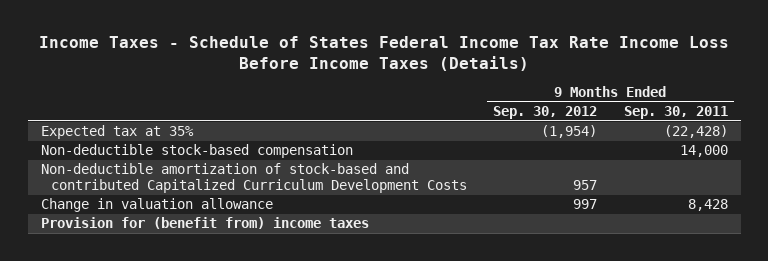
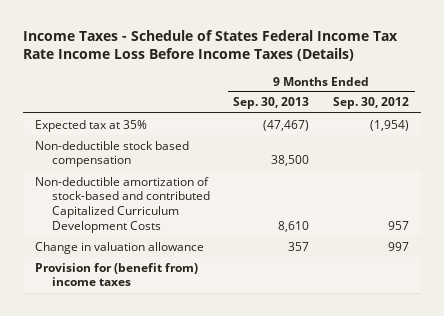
[623,106,728,120] Sep. 30, 2011 -> none
none -> [233,97,310,110] Sep. 30, 2013
[40,144,353,159] Non-deductible stock-based compensation -> [34,140,189,168] Non-deductible stock based compensation

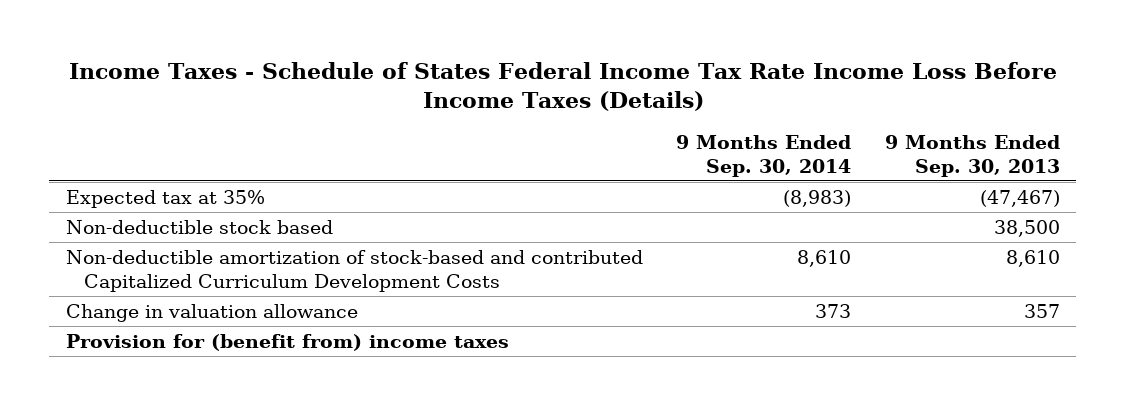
[332,97,409,110] Sep. 30, 2012 -> none
none -> [676,135,852,177] 9 Months Ended Sep. 30, 2014
[34,140,189,168] Non-deductible stock based compensation -> [65,219,333,234] Non-deductible stock based

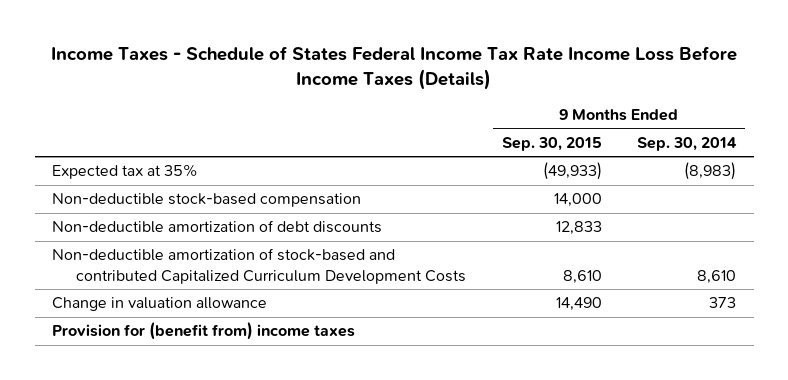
[884,135,1060,177] 9 Months Ended Sep. 30, 2013 -> none
none -> [501,136,602,151] Sep. 30, 2015
[65,219,333,234] Non-deductible stock based -> [52,193,362,208] Non-deductible stock-based compensation
none -> [52,220,383,234] Non-deductible amortization of debt discounts

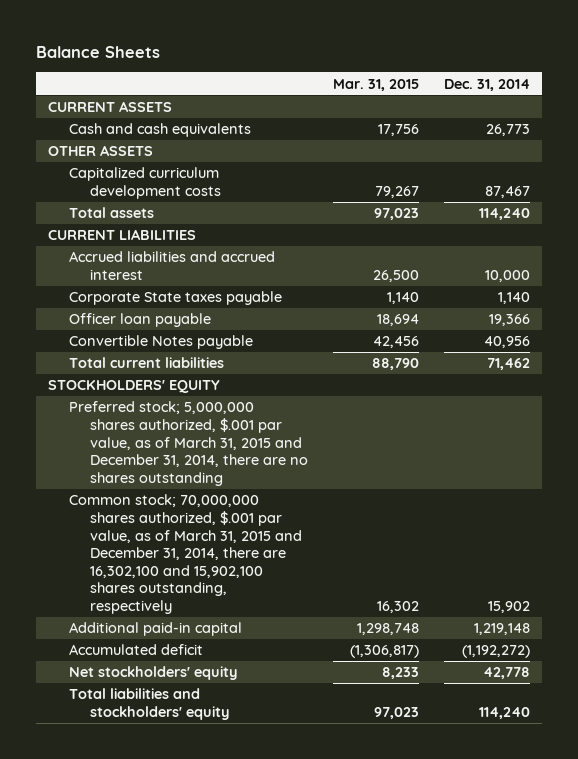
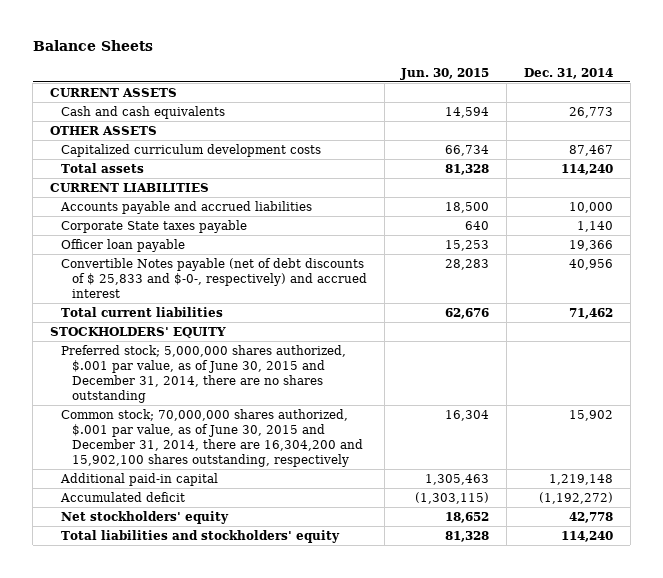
[332,78,419,91] Mar. 31, 2015 -> none
none -> [400,67,490,80] Jun. 30, 2015
[68,251,275,280] Accrued liabilities and accrued interest -> [59,200,312,214] Accounts payable and accrued liabilities
[68,335,253,350] Convertible Notes payable -> [60,257,367,299] Convertible Notes payable (net of debt discounts of $ 25,833 and $-0-, respectively) and accrued interest
[68,401,308,486] Preferred stock; 5,000,000 shares authorized, $.001 par value, as of March 31, 2015 and December 31, 2014, there are no shares outstanding -> [60,344,346,404] Preferred stock; 5,000,000 shares authorized, $.001 par value, as of June 30, 2015 and December 31, 2014, there are no shares outstanding
[68,494,302,614] Common stock; 70,000,000 shares authorized, $.001 par value, as of March 31, 2015 and December 31, 2014, there are 16,302,100 and 15,902,100 shares outstanding, respectively -> [60,408,363,468] Common stock; 70,000,000 shares authorized, $.001 par value, as of June 30, 2015 and December 31, 2014, there are 16,304,200 and 15,902,100 shares outstanding, respectively

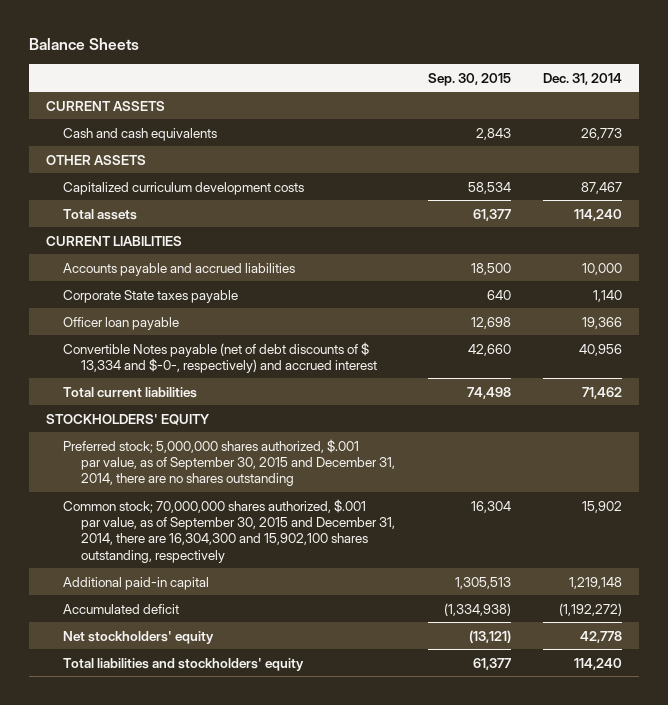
[400,67,490,80] Jun. 30, 2015 -> none
none -> [427,72,511,86] Sep. 30, 2015
[60,257,367,299] Convertible Notes payable (net of debt discounts of $ 25,833 and $-0-, respectively) and accrued interest -> [63,341,378,373] Convertible Notes payable (net of debt discounts of $ 13,334 and $-0-, respectively) and accrued interest
[60,344,346,404] Preferred stock; 5,000,000 shares authorized, $.001 par value, as of June 30, 2015 and December 31, 2014, there are no shares outstanding -> [63,438,396,487] Preferred stock; 5,000,000 shares authorized, $.001 par value, as of September 30, 2015 and December 31, 2014, there are no shares outstanding
[60,408,363,468] Common stock; 70,000,000 shares authorized, $.001 par value, as of June 30, 2015 and December 31, 2014, there are 16,304,200 and 15,902,100 shares outstanding, respectively -> [63,498,396,563] Common stock; 70,000,000 shares authorized, $.001 par value, as of September 30, 2015 and December 31, 2014, there are 16,304,300 and 15,902,100 shares outstanding, respectively

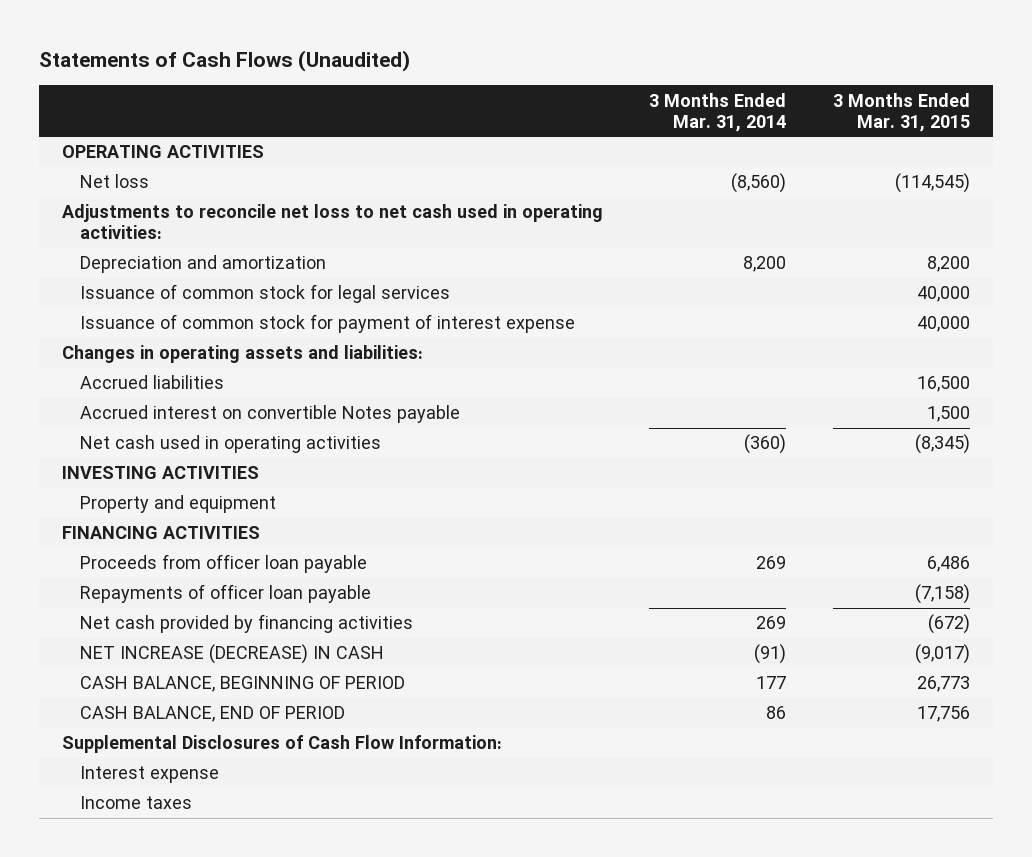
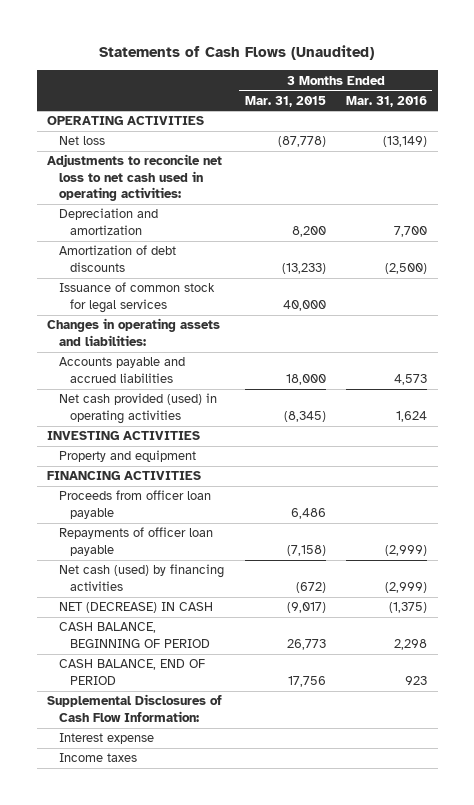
[649,92,787,132] 3 Months Ended Mar. 31, 2014 -> none
none -> [346,95,428,107] Mar. 31, 2016
[894,173,970,194] (114,545) -> [277,136,326,148] (87,778)
none -> [58,245,176,272] Amortization of debt discounts
[79,314,575,334] Issuance of common stock for payment of interest expense -> none
[79,375,224,390] Accrued liabilities -> none
[79,405,460,424] Accrued interest on convertible Notes payable -> none
none -> [58,357,185,383] Accounts payable and accrued liabilities
[79,435,381,454] Net cash used in operating activities -> [58,393,217,424] Net cash provided (used) in operating activities
[79,614,413,634] Net cash provided by financing activities -> [58,564,224,591] Net cash (used) by financing activities
[79,644,384,665] NET INCREASE (DECREASE) IN CASH -> [58,602,213,614] NET (DECREASE) IN CASH

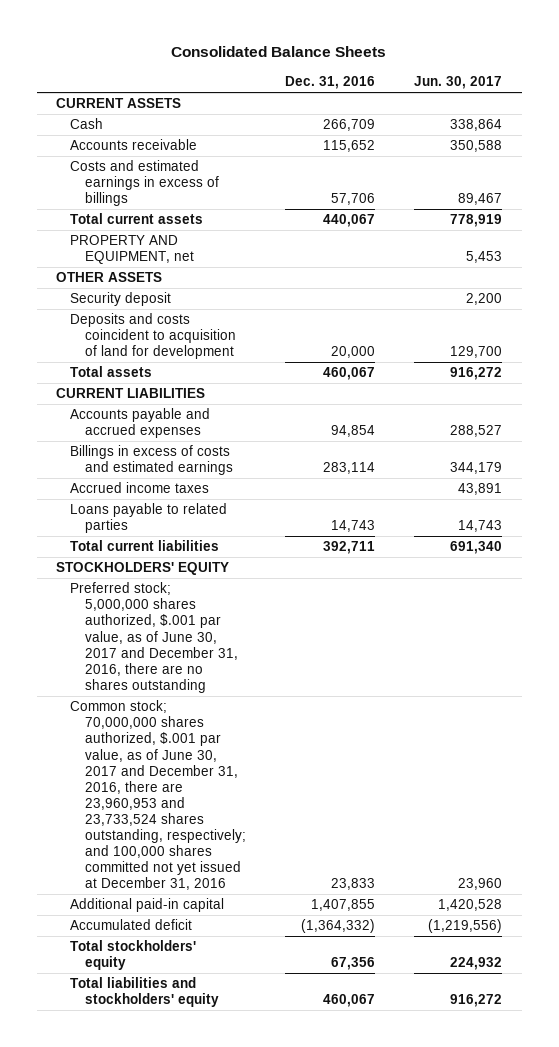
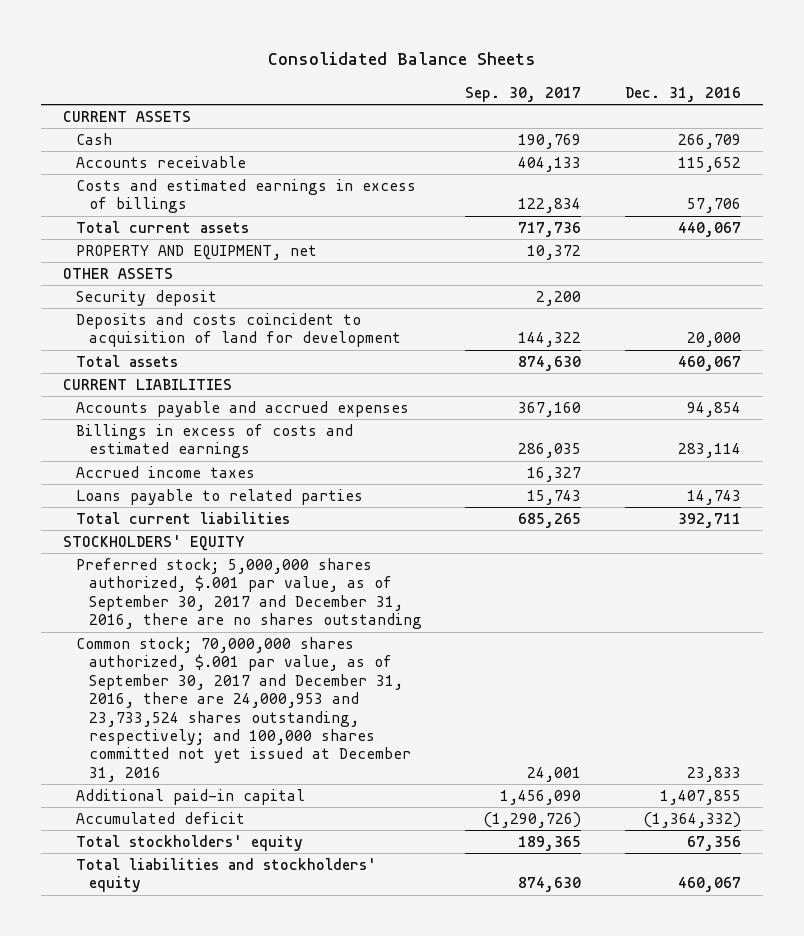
[414,76,503,90] Jun. 30, 2017 -> none
none -> [465,86,582,102] Sep. 30, 2017
[70,582,238,693] Preferred stock; 5,000,000 shares authorized, $.001 par value, as of June 30, 2017 and December 31, 2016, there are no shares outstanding -> [75,558,422,630] Preferred stock; 5,000,000 shares authorized, $.001 par value, as of September 30, 2017 and December 31, 2016, there are no shares outstanding
[70,700,246,891] Common stock; 70,000,000 shares authorized, $.001 par value, as of June 30, 2017 and December 31, 2016, there are 23,960,953 and 23,733,524 shares outstanding, respectively; and 100,000 shares committed not yet issued at December 31, 2016 -> [75,637,411,782] Common stock; 70,000,000 shares authorized, $.001 par value, as of September 30, 2017 and December 31, 2016, there are 24,000,953 and 23,733,524 shares outstanding, respectively; and 100,000 shares committed not yet issued at December 31, 2016

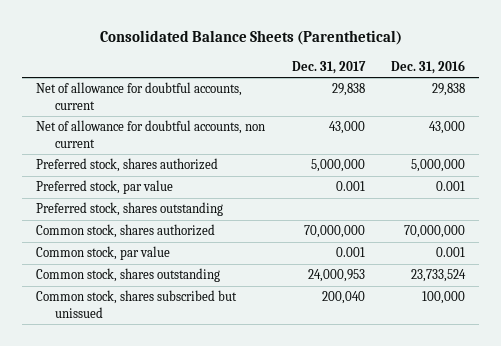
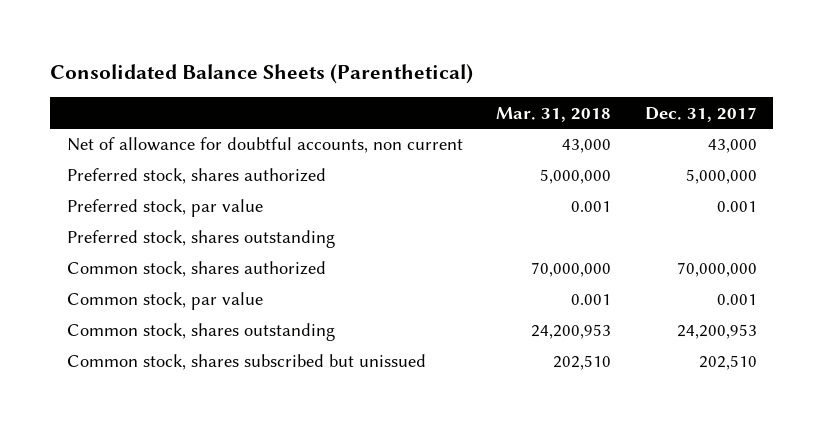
[391,59,466,74] Dec. 31, 2016 -> none
none -> [496,106,612,122] Mar. 31, 2018
[35,82,242,110] Net of allowance for doubtful accounts, current -> none
[307,269,365,283] 24,000,953 -> [676,324,757,340] 24,200,953
[321,291,365,305] 200,040 -> [698,355,757,371] 202,510

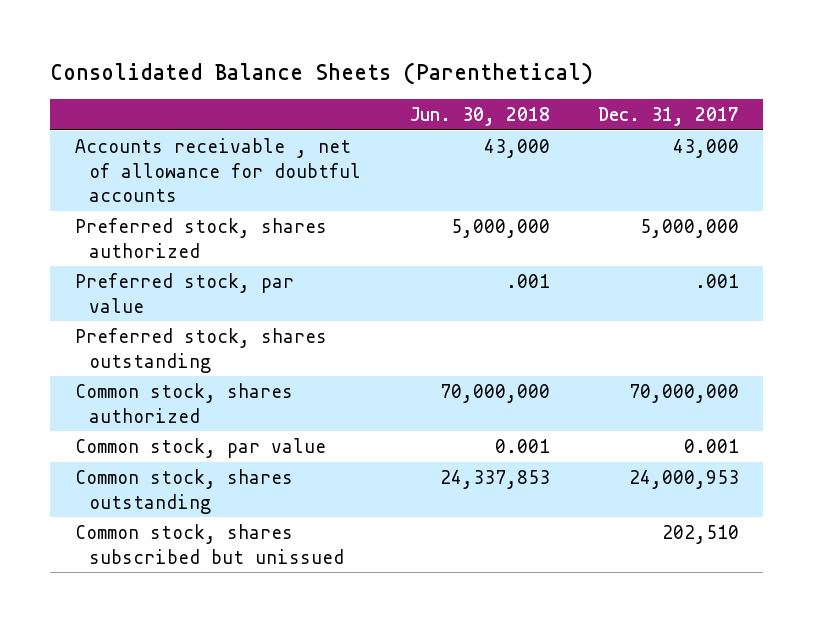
[496,106,612,122] Mar. 31, 2018 -> none
none -> [409,106,550,126] Jun. 30, 2018
[67,137,464,154] Net of allowance for doubtful accounts, non current -> [74,137,362,203] Accounts receivable , net of allowance for doubtful accounts
[716,201,757,213] 0.001 -> [695,273,740,288] .001
[676,324,757,340] 24,200,953 -> [629,469,740,489] 24,000,953

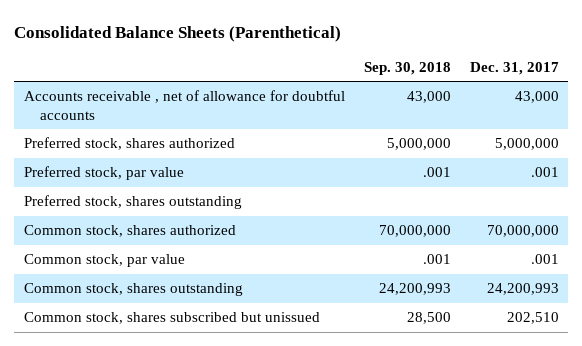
[409,106,550,126] Jun. 30, 2018 -> none
none -> [363,61,451,75] Sep. 30, 2018
[684,438,740,453] 0.001 -> [530,254,559,265] .001
[629,469,740,489] 24,000,953 -> [486,283,559,296] 24,200,993

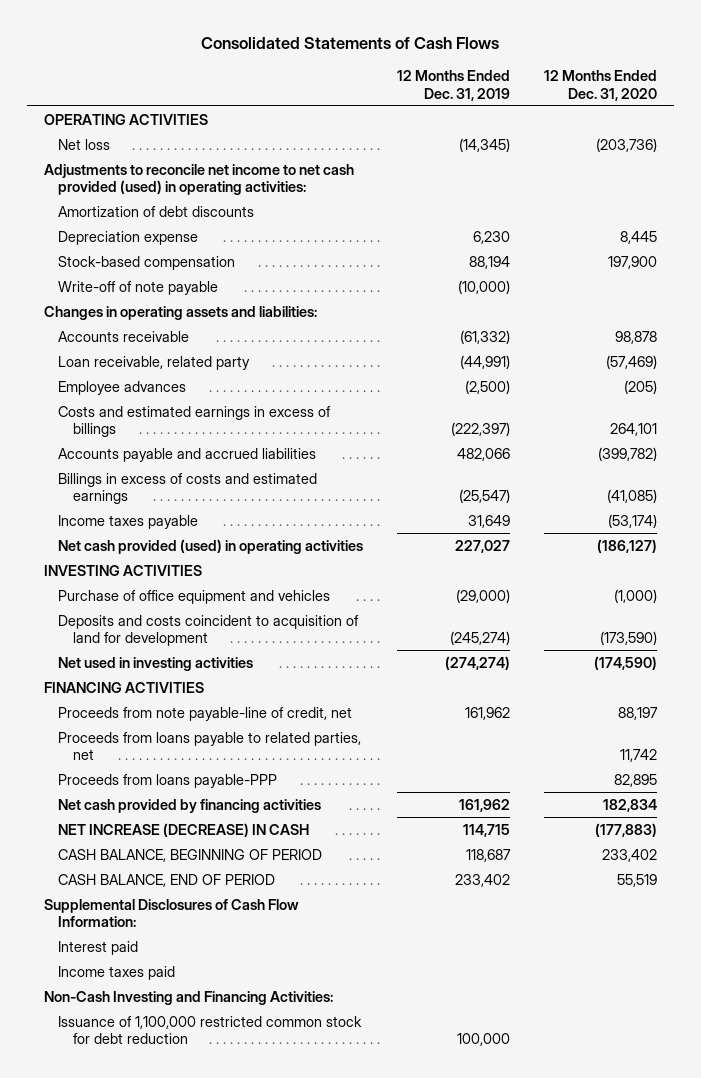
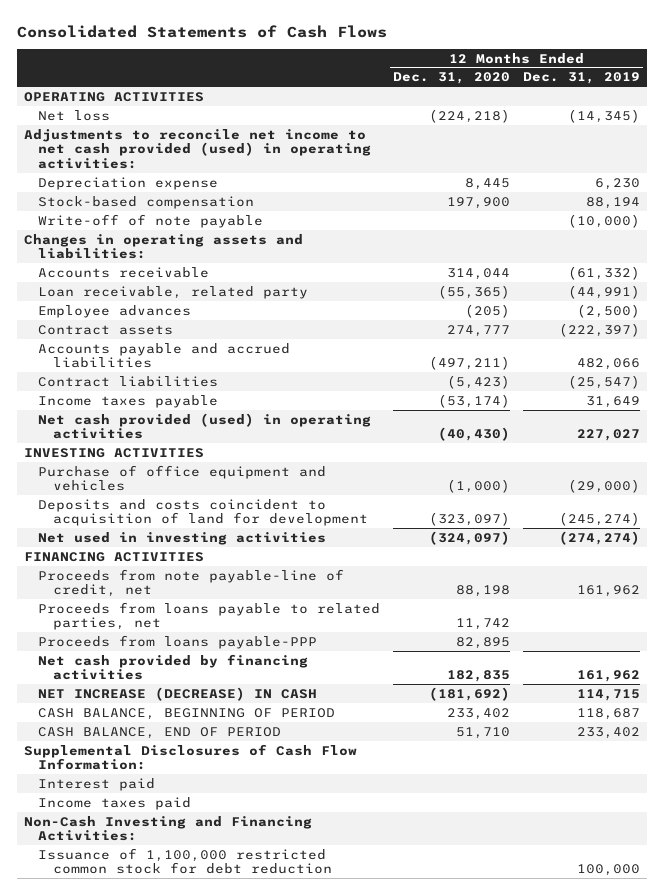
[595,137,657,152] (203,736) -> [429,108,511,123] (224,218)
[58,205,255,217] Amortization of debt discounts -> none
[614,330,657,344] 98,878 -> [447,267,511,280] 314,044
[605,354,657,369] (57,469) -> [438,284,511,299] (55,365)
[58,405,332,438] Costs and estimated earnings in excess of billings -> none
[58,472,318,505] Billings in excess of costs and estimated earnings -> none
none -> [38,324,174,335] Contract assets
[597,446,657,461] (399,782) -> [429,356,511,371] (497,211)
none -> [38,375,219,387] Contract liabilities
[596,538,657,553] (186,127) -> [438,427,511,442] (40,430)
[599,631,657,646] (173,590) -> [429,512,511,527] (323,097)
[593,655,657,670] (174,590) -> [429,530,511,545] (324,097)
[617,706,658,720] 88,197 -> [456,585,511,598] 88,198
[602,798,657,812] 182,834 -> [447,670,511,683] 182,835
[594,822,657,837] (177,883) -> [429,686,511,701] (181,692)
[616,873,657,887] 55,519 -> [456,726,511,739] 51,710

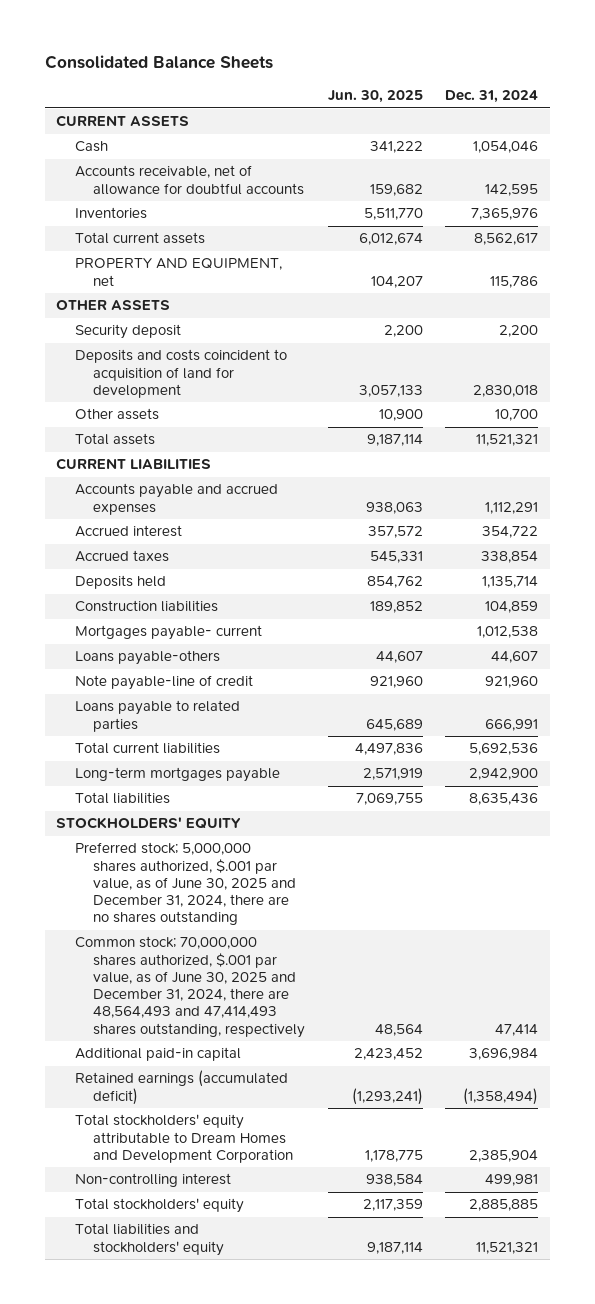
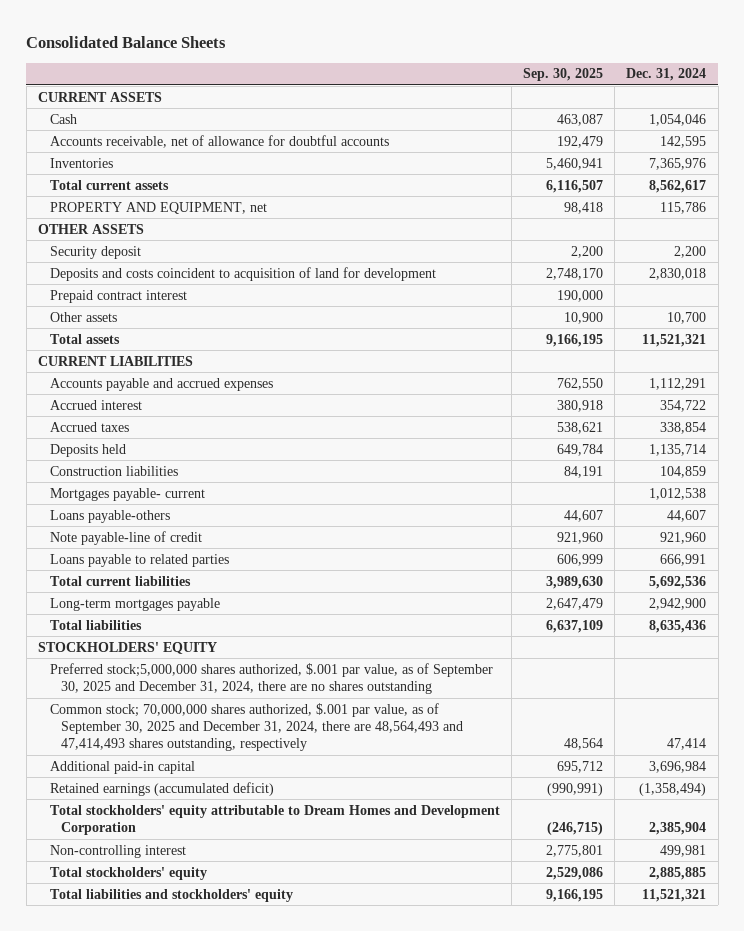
[327,90,423,104] Jun. 30, 2025 -> none
none -> [522,68,603,82] Sep. 30, 2025
none -> [49,289,187,303] Prepaid contract interest
[74,842,297,926] Preferred stock; 5,000,000 shares authorized, $.001 par value, as of June 30, 2025 and December 31, 2024, there are no shares outstanding -> [49,662,493,694] Preferred stock;5,000,000 shares authorized, $.001 par value, as of September 30, 2025 and December 31, 2024, there are no shares outstanding
[74,936,306,1038] Common stock; 70,000,000 shares authorized, $.001 par value, as of June 30, 2025 and December 31, 2024, there are 48,564,493 and 47,414,493 shares outstanding, respectively -> [49,702,463,751] Common stock; 70,000,000 shares authorized, $.001 par value, as of September 30, 2025 and December 31, 2024, there are 48,564,493 and 47,414,493 shares outstanding, respectively

